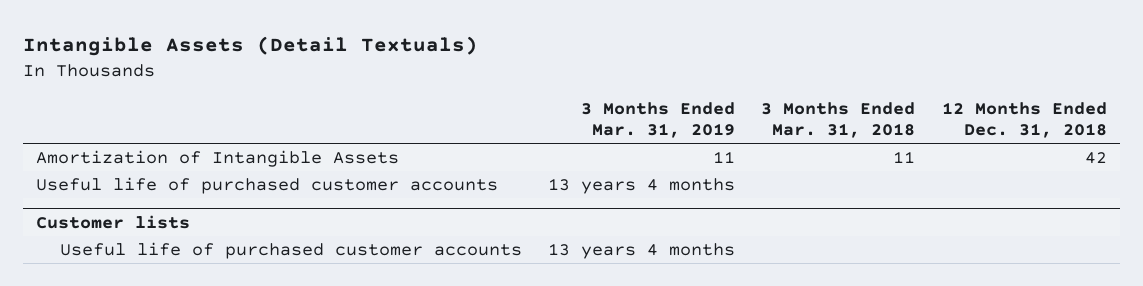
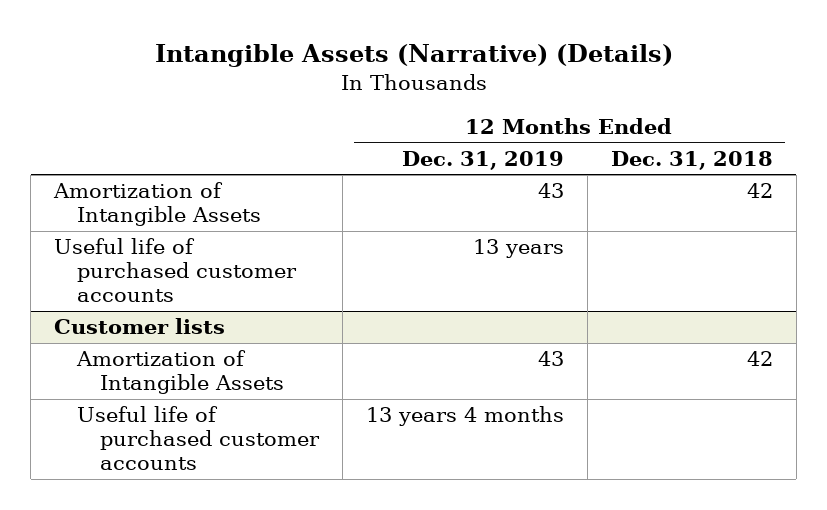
[22,36,478,57] Intangible Assets (Detail Textuals) -> [154,44,673,68] Intangible Assets (Narrative) (Details)
[581,101,736,139] 3 Months Ended Mar. 31, 2019 -> none
[761,101,916,139] 3 Months Ended Mar. 31, 2018 -> none
none -> [401,150,564,170] Dec. 31, 2019
none -> [76,350,284,395] Amortization of Intangible Assets

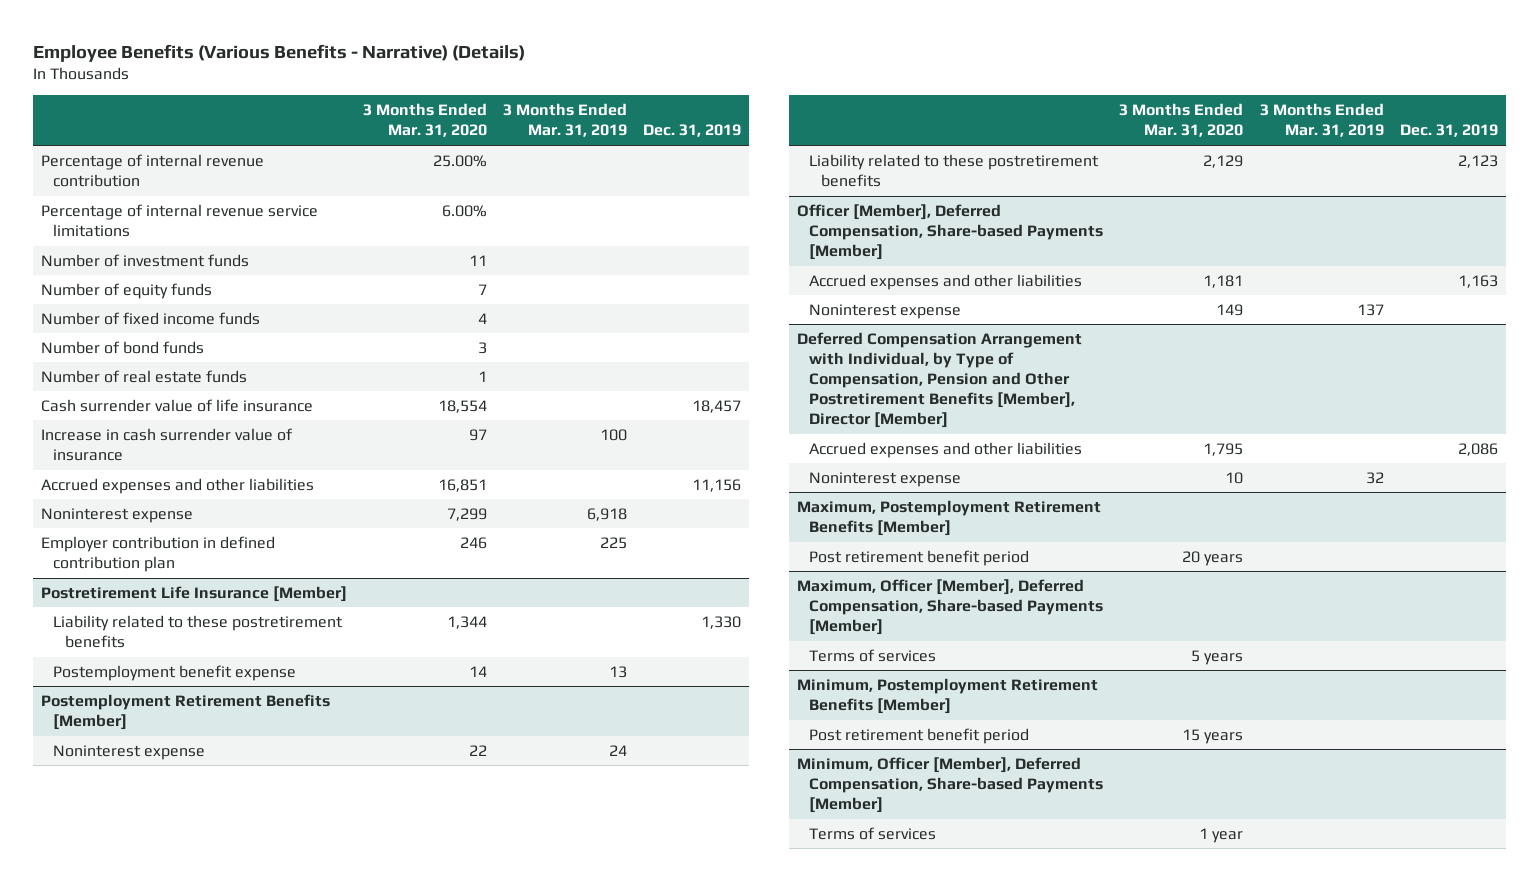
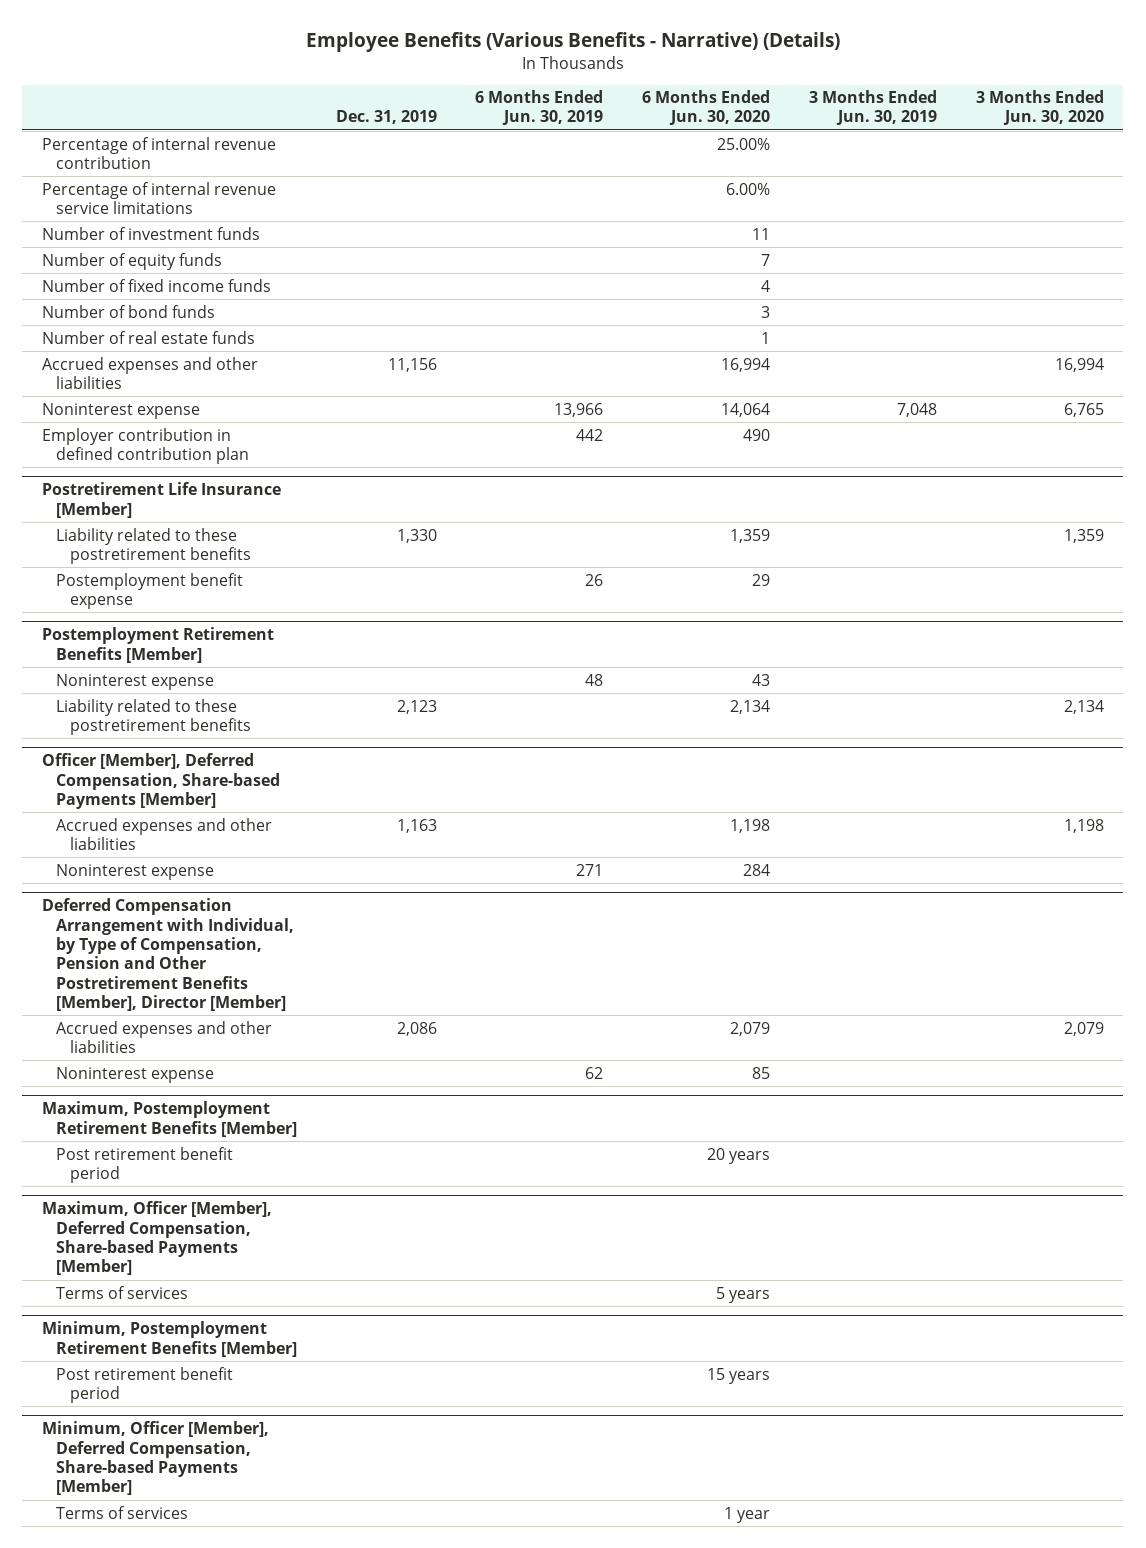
[363,103,488,138] 3 Months Ended Mar. 31, 2020 -> none
[503,103,628,138] 3 Months Ended Mar. 31, 2019 -> none
none -> [475,90,604,126] 6 Months Ended Jun. 30, 2019
none -> [642,90,771,126] 6 Months Ended Jun. 30, 2020
none -> [809,90,938,126] 3 Months Ended Jun. 30, 2019
none -> [975,90,1104,126] 3 Months Ended Jun. 30, 2020
[41,398,314,412] Cash surrender value of life insurance -> none
[41,427,294,462] Increase in cash surrender value of insurance -> none

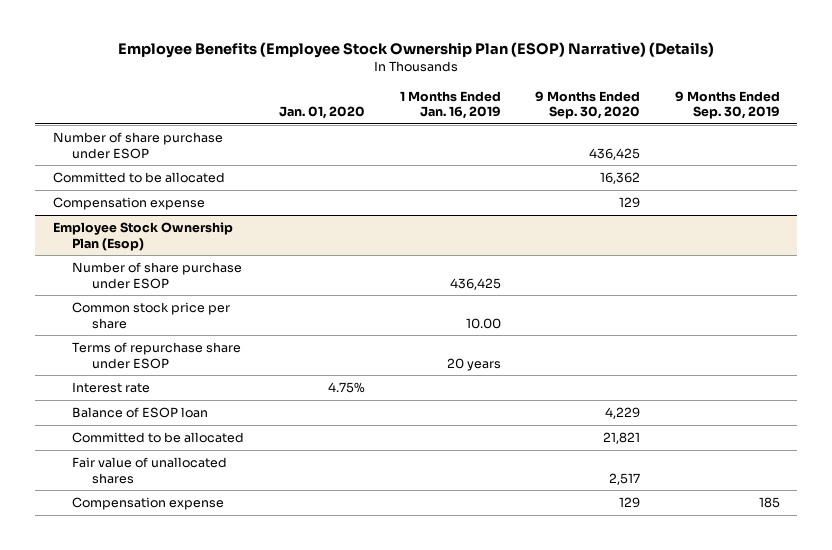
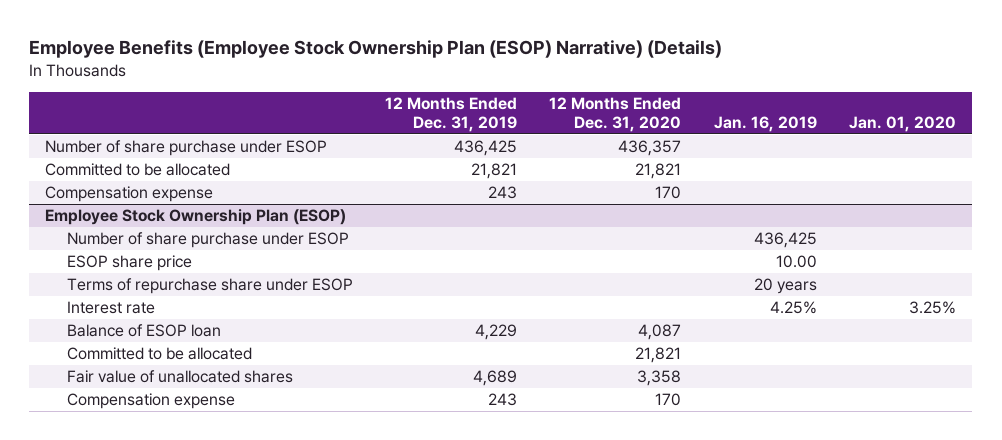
[399,90,501,120] 1 Months Ended Jan. 16, 2019 -> none
[535,90,641,120] 9 Months Ended Sep. 30, 2020 -> none
[674,90,780,120] 9 Months Ended Sep. 30, 2019 -> none
none -> [384,97,517,133] 12 Months Ended Dec. 31, 2019
none -> [549,97,682,133] 12 Months Ended Dec. 31, 2020
none -> [713,116,817,133] Jan. 16, 2019
[52,221,233,251] Employee Stock Ownership Plan (Esop) -> [45,209,347,226] Employee Stock Ownership Plan (ESOP)
[72,301,231,329] Common stock price per share -> none
none -> [66,255,192,272] ESOP share price
[327,381,365,393] 4.75% -> [909,301,957,315] 3.25%

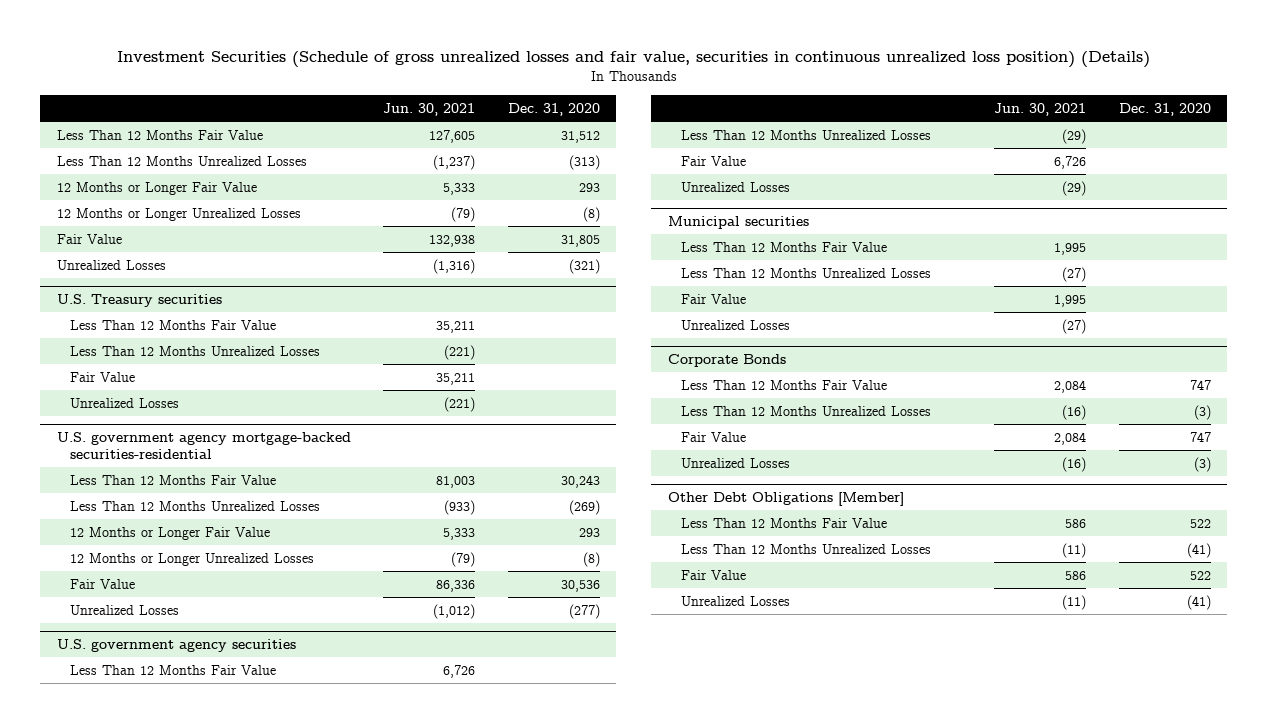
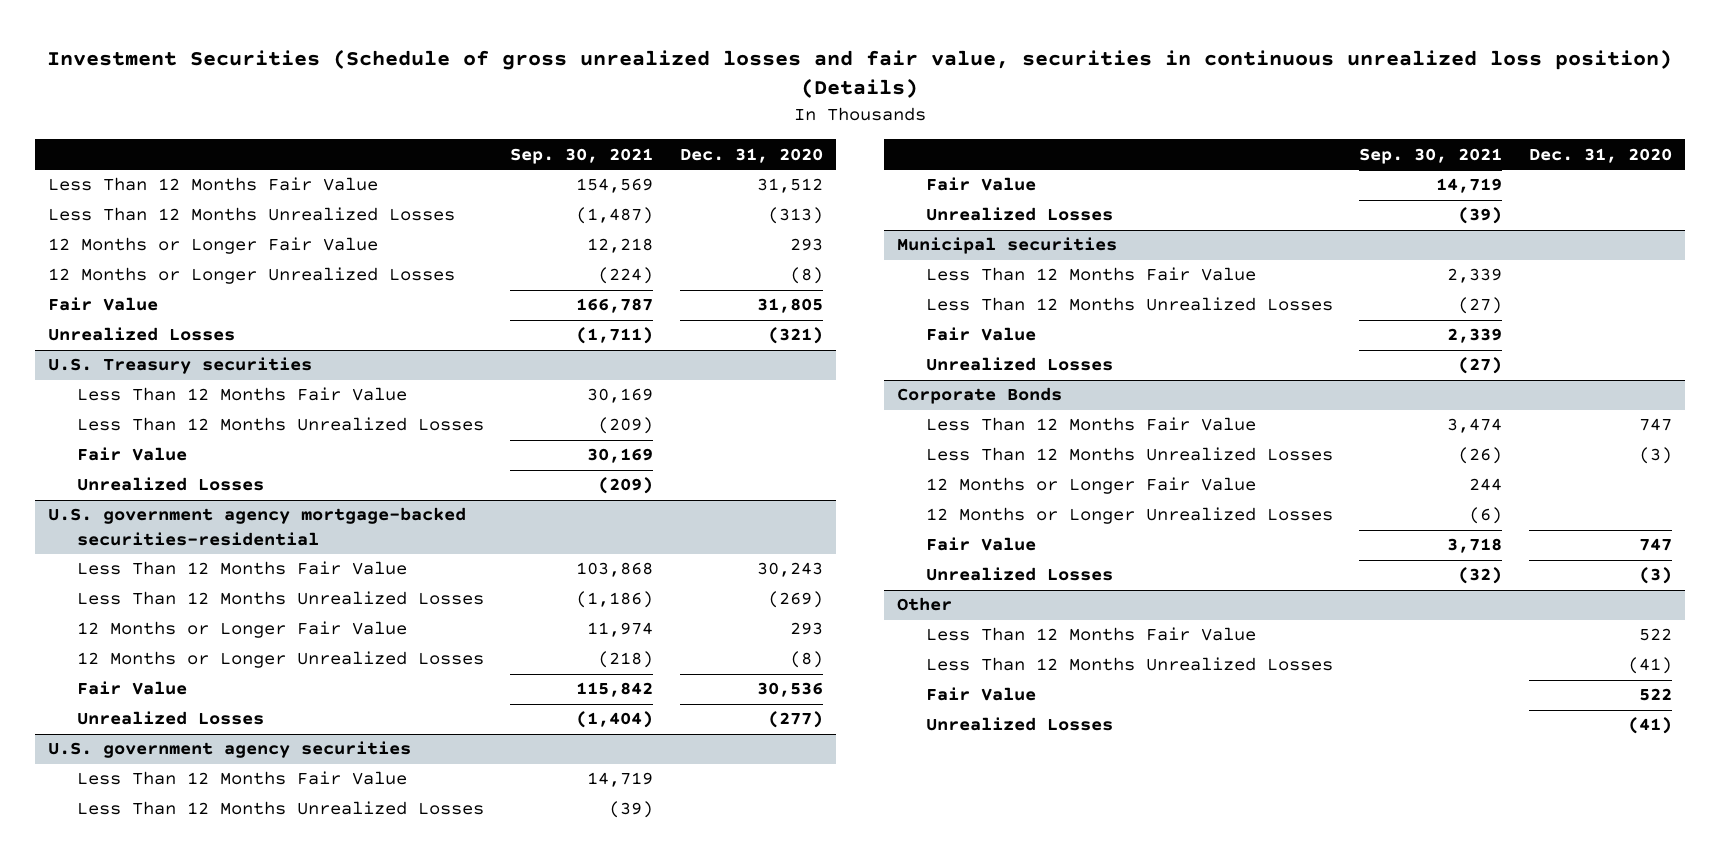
[383,102,476,116] Jun. 30, 2021 -> none
none -> [510,147,654,164] Sep. 30, 2021
none -> [925,477,1256,495] 12 Months or Longer Fair Value
none -> [925,507,1333,525] 12 Months or Longer Unrealized Losses
[667,492,904,507] Other Debt Obligations [Member] -> [897,597,953,612] Other

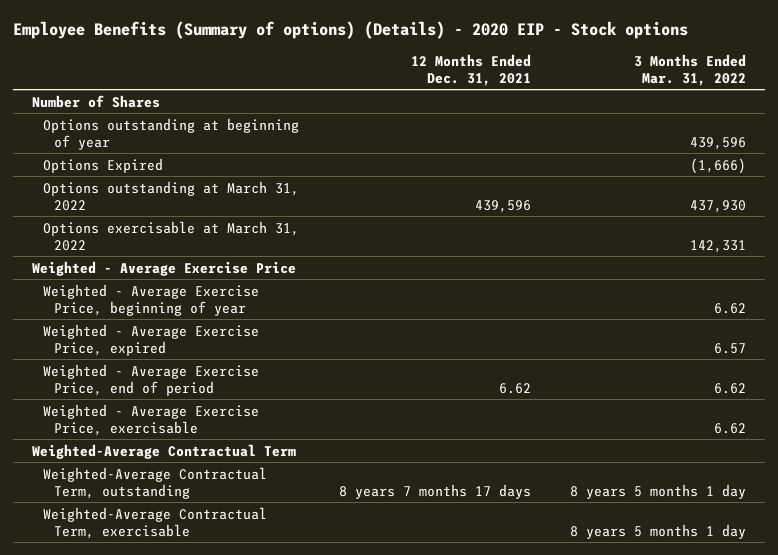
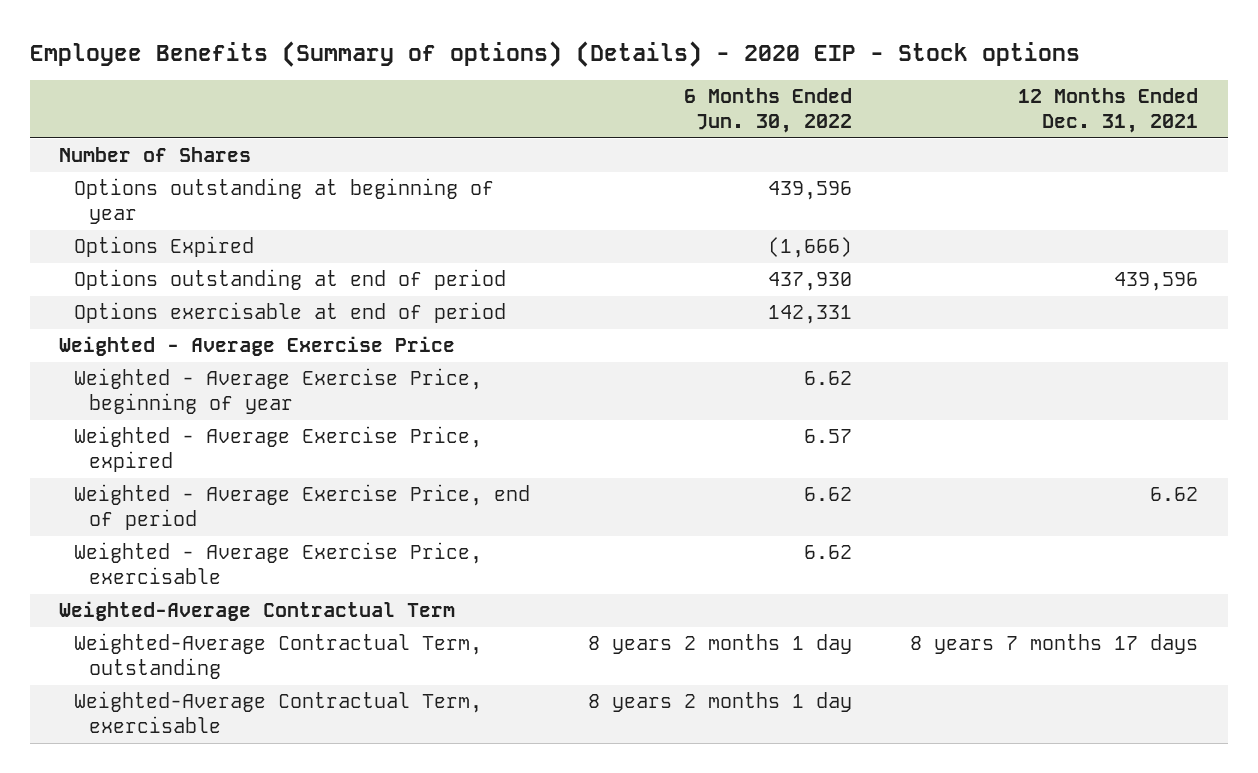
[633,53,746,86] 3 Months Ended Mar. 31, 2022 -> none
none -> [684,88,853,133] 6 Months Ended Jun. 30, 2022
[43,180,300,211] Options outstanding at March 31, 2022 -> [74,269,507,291] Options outstanding at end of period
[43,220,300,251] Options exercisable at March 31, 2022 -> [74,302,507,324] Options exercisable at end of period

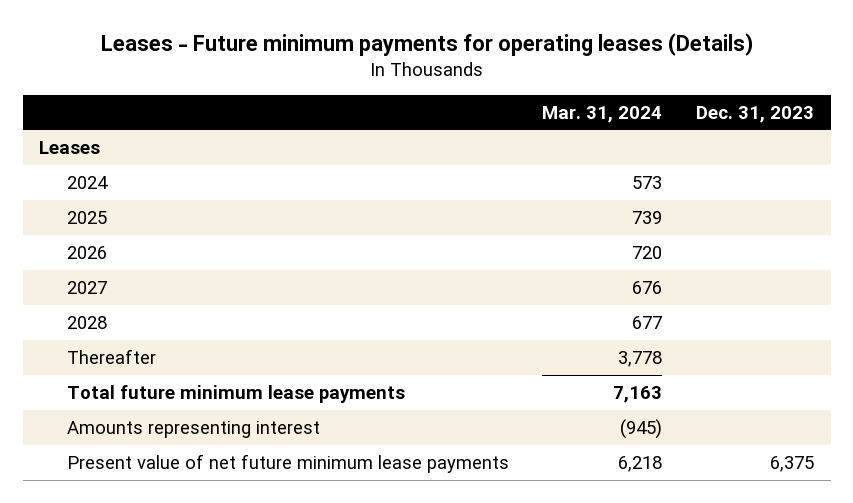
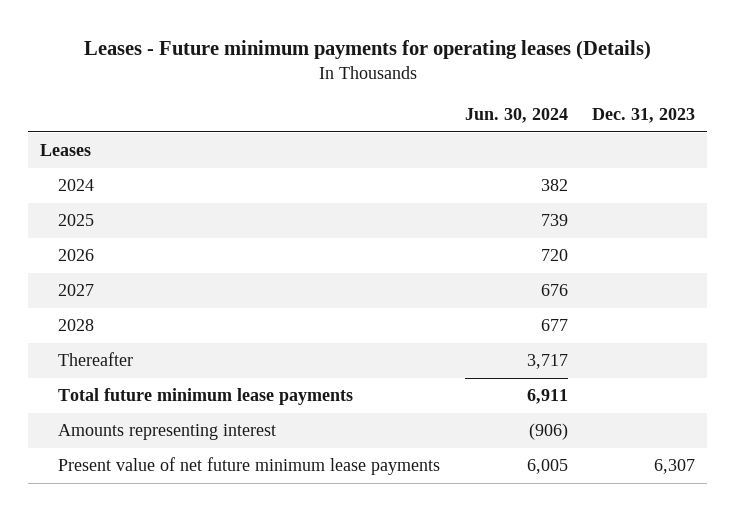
[542,105,663,123] Mar. 31, 2024 -> none
none -> [464,108,568,124] Jun. 30, 2024
[769,455,814,472] 6,375 -> [654,459,696,475] 6,307

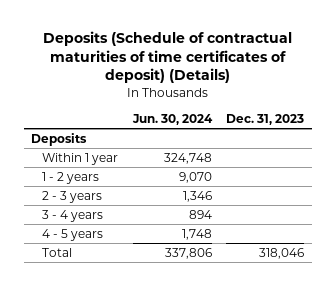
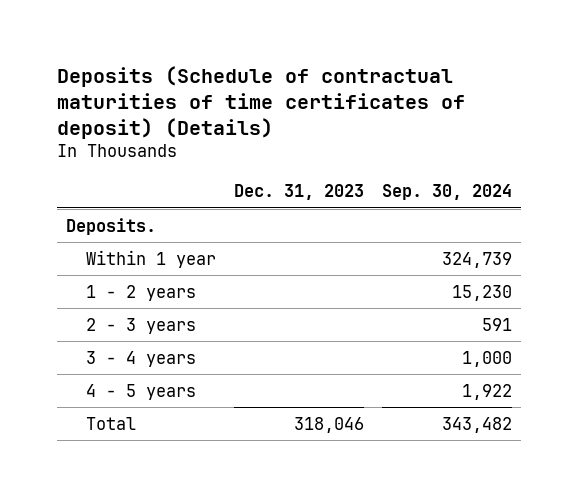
[131,113,213,125] Jun. 30, 2024 -> none
none -> [381,184,512,201] Sep. 30, 2024
[31,132,88,146] Deposits -> [65,217,156,235] Deposits.

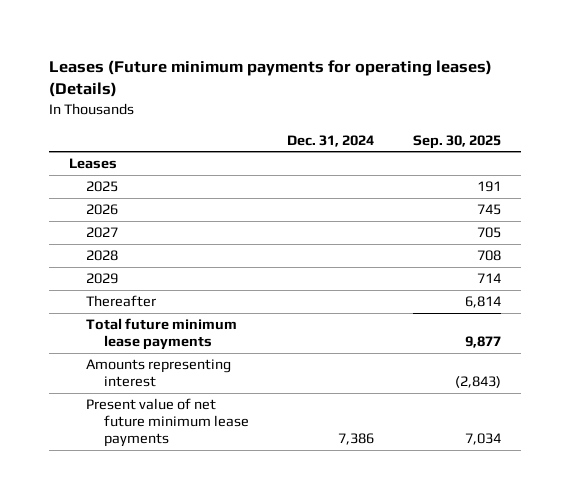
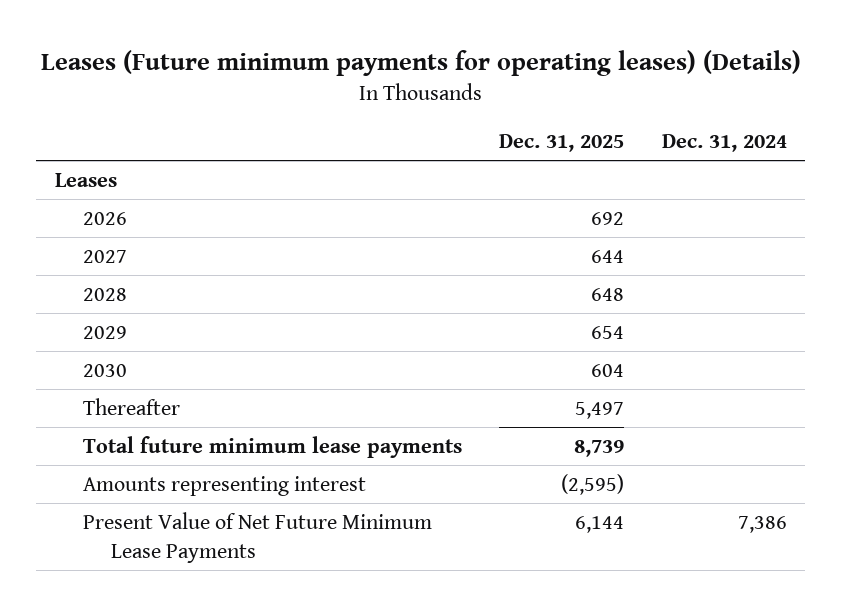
[413,134,502,149] Sep. 30, 2025 -> none
none -> [499,133,625,152] Dec. 31, 2025
[86,181,119,193] 2025 -> none
none -> [83,364,128,378] 2030
[86,398,249,448] Present value of net future minimum lease payments -> [83,512,433,563] Present Value of Net Future Minimum Lease Payments

